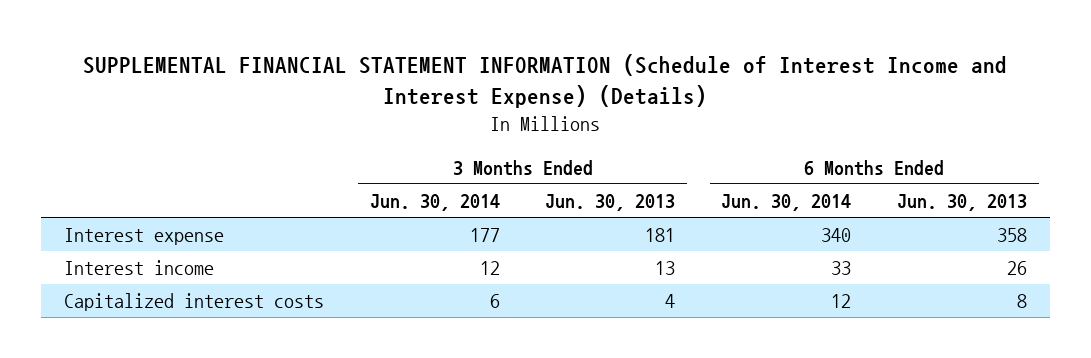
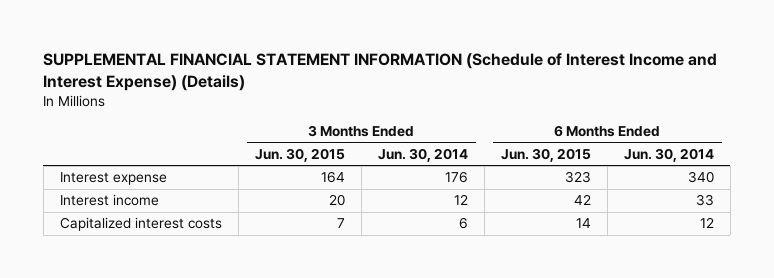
[545,193,676,211] Jun. 30, 2013 -> none
[897,193,1028,211] Jun. 30, 2013 -> none
none -> [254,147,345,162] Jun. 30, 2015
none -> [500,147,591,162] Jun. 30, 2015
[469,228,500,243] 177 -> [444,171,468,184] 176

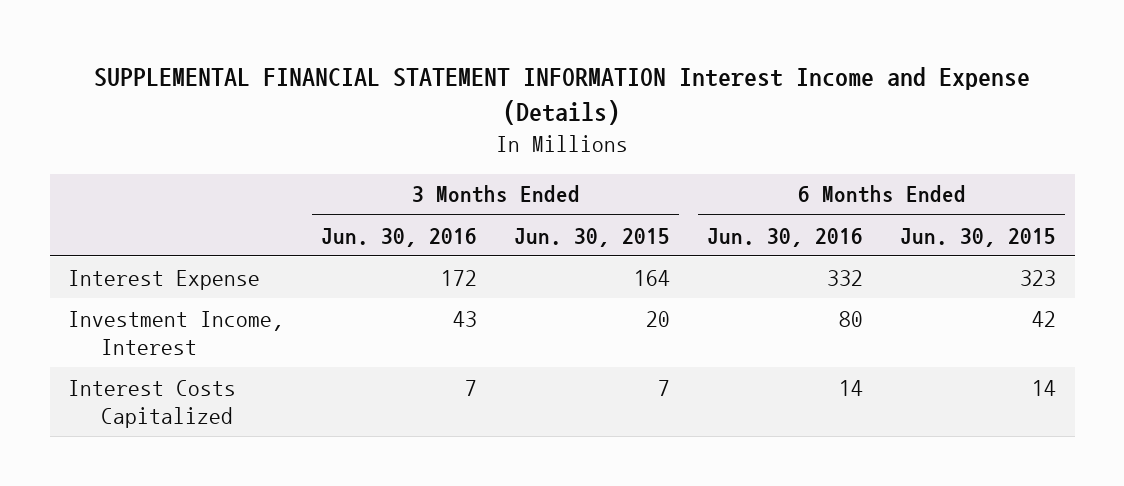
[43,53,718,91] SUPPLEMENTAL FINANCIAL STATEMENT INFORMATION (Schedule of Interest Income and Interest Expense) (Details) -> [94,66,1031,126] SUPPLEMENTAL FINANCIAL STATEMENT INFORMATION Interest Income and Expense (Details)
[377,147,468,162] Jun. 30, 2014 -> none
[623,147,714,162] Jun. 30, 2014 -> none
none -> [321,227,478,247] Jun. 30, 2016
none -> [707,227,864,247] Jun. 30, 2016
[59,172,167,186] Interest expense -> [68,269,261,290] Interest Expense
[59,194,159,207] Interest income -> [68,310,285,356] Investment Income, Interest
[59,217,222,232] Capitalized interest costs -> [68,379,237,429] Interest Costs Capitalized

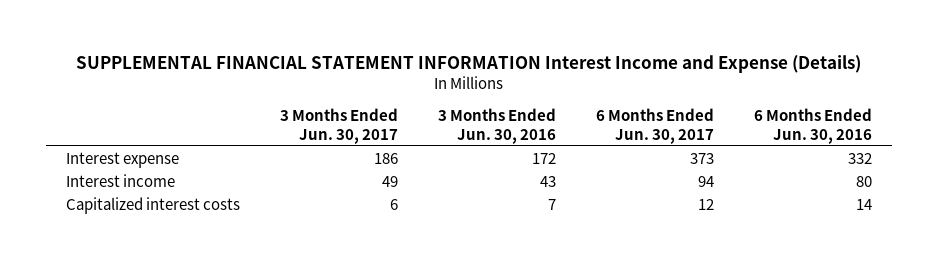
[514,227,671,247] Jun. 30, 2015 -> none
[900,227,1057,247] Jun. 30, 2015 -> none
none -> [280,107,399,144] 3 Months Ended Jun. 30, 2017
none -> [595,107,714,144] 6 Months Ended Jun. 30, 2017
[68,269,261,290] Interest Expense -> [66,151,180,168] Interest expense
[68,310,285,356] Investment Income, Interest -> [66,173,176,187] Interest income
[68,379,237,429] Interest Costs Capitalized -> [66,196,241,214] Capitalized interest costs

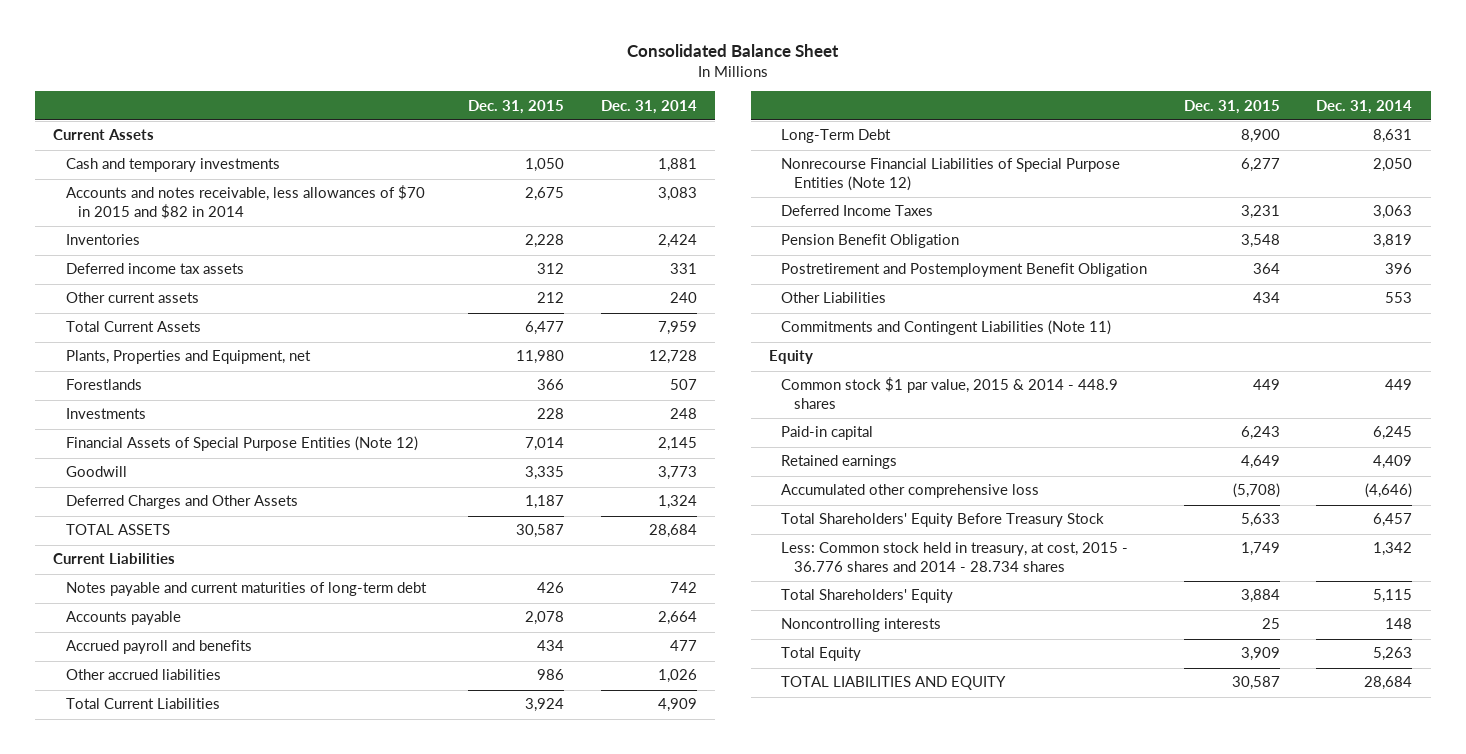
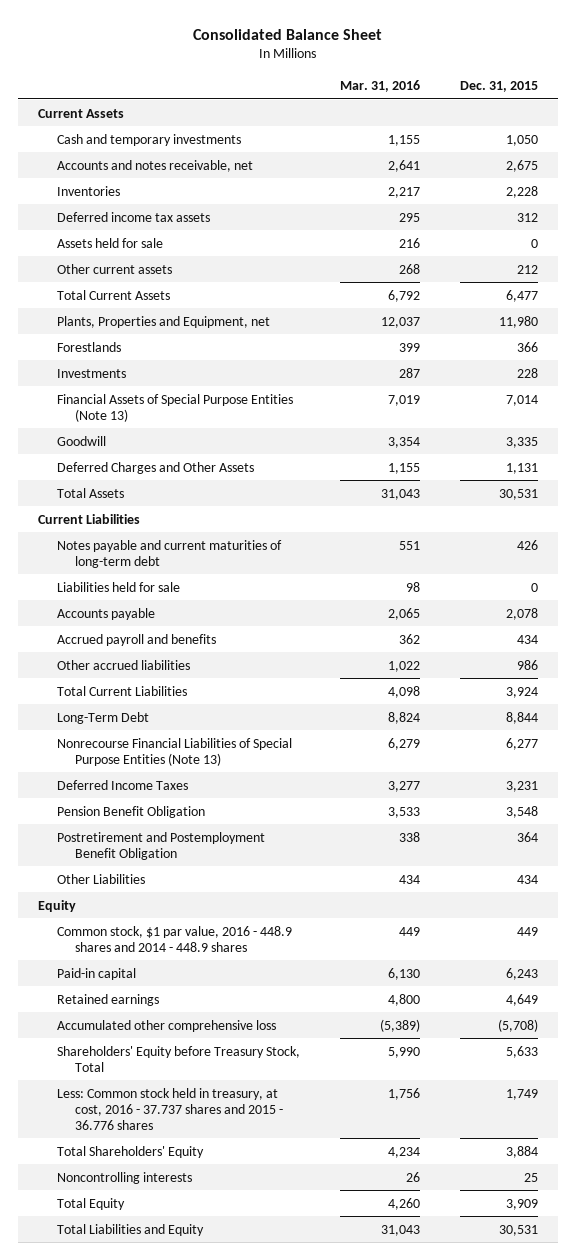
[600,99,697,114] Dec. 31, 2014 -> none
none -> [339,79,420,92] Mar. 31, 2016
[65,185,425,219] Accounts and notes receivable, less allowances of $70 in 2015 and $82 in 2014 -> [56,159,253,172] Accounts and notes receivable, net
none -> [56,237,163,248] Assets held for sale
[65,436,418,452] Financial Assets of Special Purpose Entities (Note 12) -> [56,393,293,422] Financial Assets of Special Purpose Entities (Note 13)
[525,495,565,510] 1,187 -> [506,462,539,474] 1,131
[65,524,170,536] TOTAL ASSETS -> [56,487,124,498] Total Assets
[516,524,565,539] 30,587 -> [499,488,539,500] 30,531
none -> [56,581,180,592] Liabilities held for sale
[1240,129,1280,144] 8,900 -> [506,711,539,724] 8,844
[781,158,1121,191] Nonrecourse Financial Liabilities of Special Purpose Entities (Note 12) -> [56,737,292,766] Nonrecourse Financial Liabilities of Special Purpose Entities (Note 13)
[781,320,1112,336] Commitments and Contingent Liabilities (Note 11) -> none
[781,377,1119,409] Common stock $1 par value, 2015 & 2014 - 448.9 shares -> [56,925,292,952] Common stock, $1 par value, 2016 - 448.9 shares and 2014 - 448.9 shares
[781,513,1105,528] Total Shareholders' Equity Before Treasury Stock -> [56,1045,300,1072] Shareholders' Equity before Treasury Stock, Total
[781,542,1129,572] Less: Common stock held in treasury, at cost, 2015 - 36.776 shares and 2014 - 28.734 shares -> [56,1087,283,1130] Less: Common stock held in treasury, at cost, 2016 - 37.737 shares and 2015 - 36.776 shares
[781,676,1007,691] TOTAL LIABILITIES AND EQUITY -> [56,1223,204,1236] Total Liabilities and Equity
[1231,676,1280,691] 30,587 -> [499,1224,539,1236] 30,531

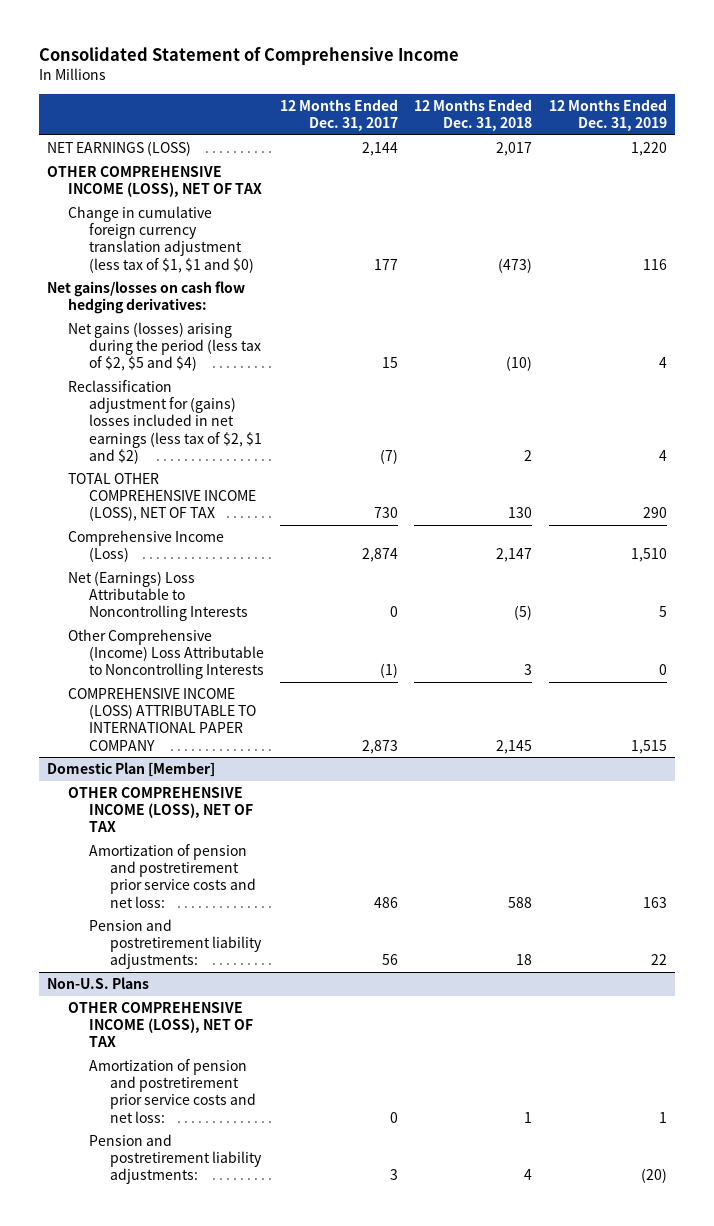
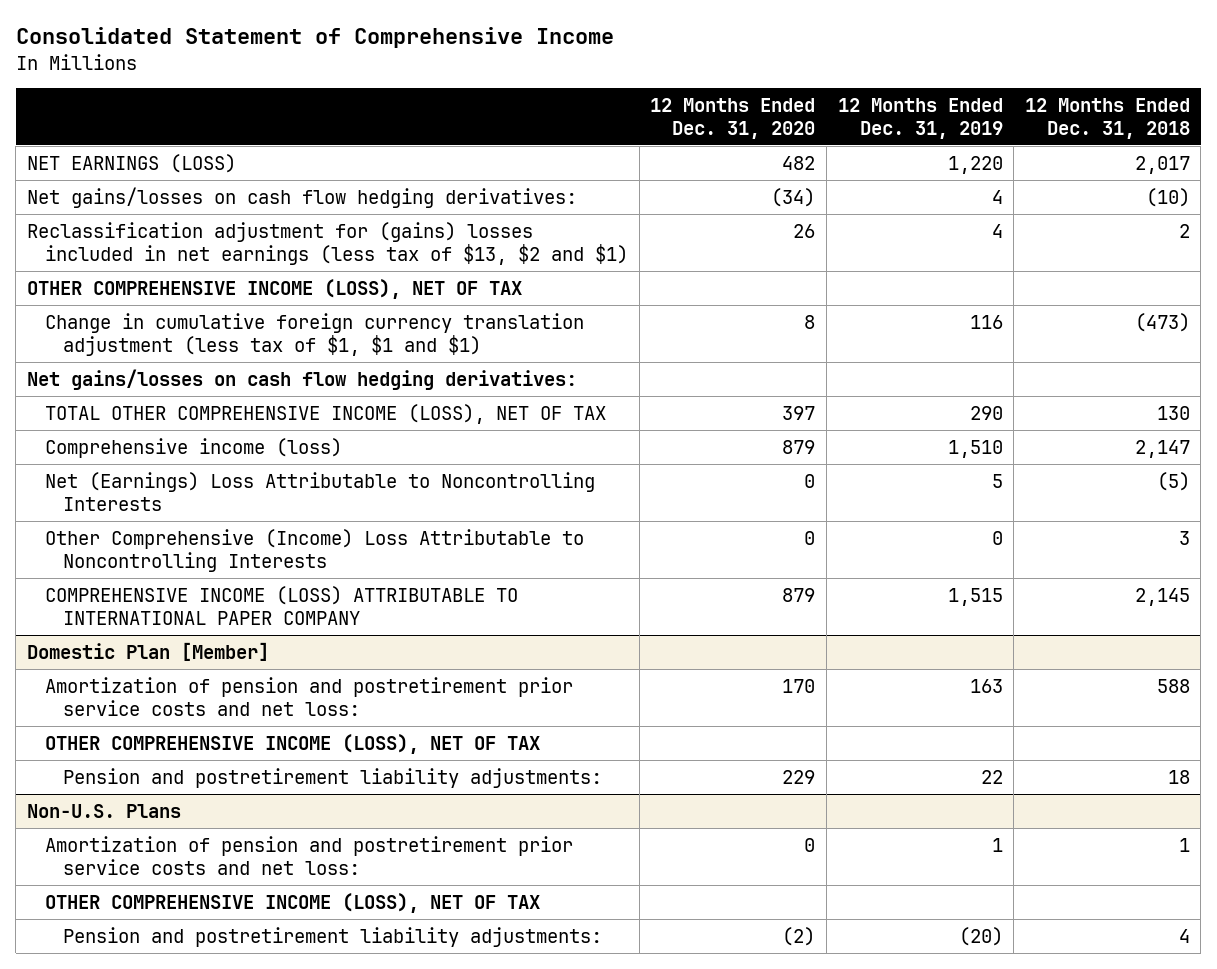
[280,99,399,132] 12 Months Ended Dec. 31, 2017 -> none
none -> [650,97,816,139] 12 Months Ended Dec. 31, 2020
none -> [26,186,577,208] Net gains/losses on cash flow hedging derivatives:
none -> [26,221,628,265] Reclassification adjustment for (gains) losses included in net earnings (less tax of $13, $2 and $1)
[67,206,254,273] Change in cumulative foreign currency translation adjustment (less tax of $1, $1 and $0) -> [44,312,584,356] Change in cumulative foreign currency translation adjustment (less tax of $1, $1 and $1)
[67,322,261,372] Net gains (losses) arising during the period (less tax of $2, $5 and $4) -> none
[67,380,262,464] Reclassification adjustment for (gains) losses included in net earnings (less tax of $2, $1 and $2) -> none
[67,530,224,563] Comprehensive Income (Loss) -> [44,437,342,458] Comprehensive income (loss)
[67,787,253,833] OTHER COMPREHENSIVE INCOME (LOSS), NET OF TAX -> [44,733,540,754] OTHER COMPREHENSIVE INCOME (LOSS), NET OF TAX
[67,1002,253,1048] OTHER COMPREHENSIVE INCOME (LOSS), NET OF TAX -> [44,892,540,913] OTHER COMPREHENSIVE INCOME (LOSS), NET OF TAX

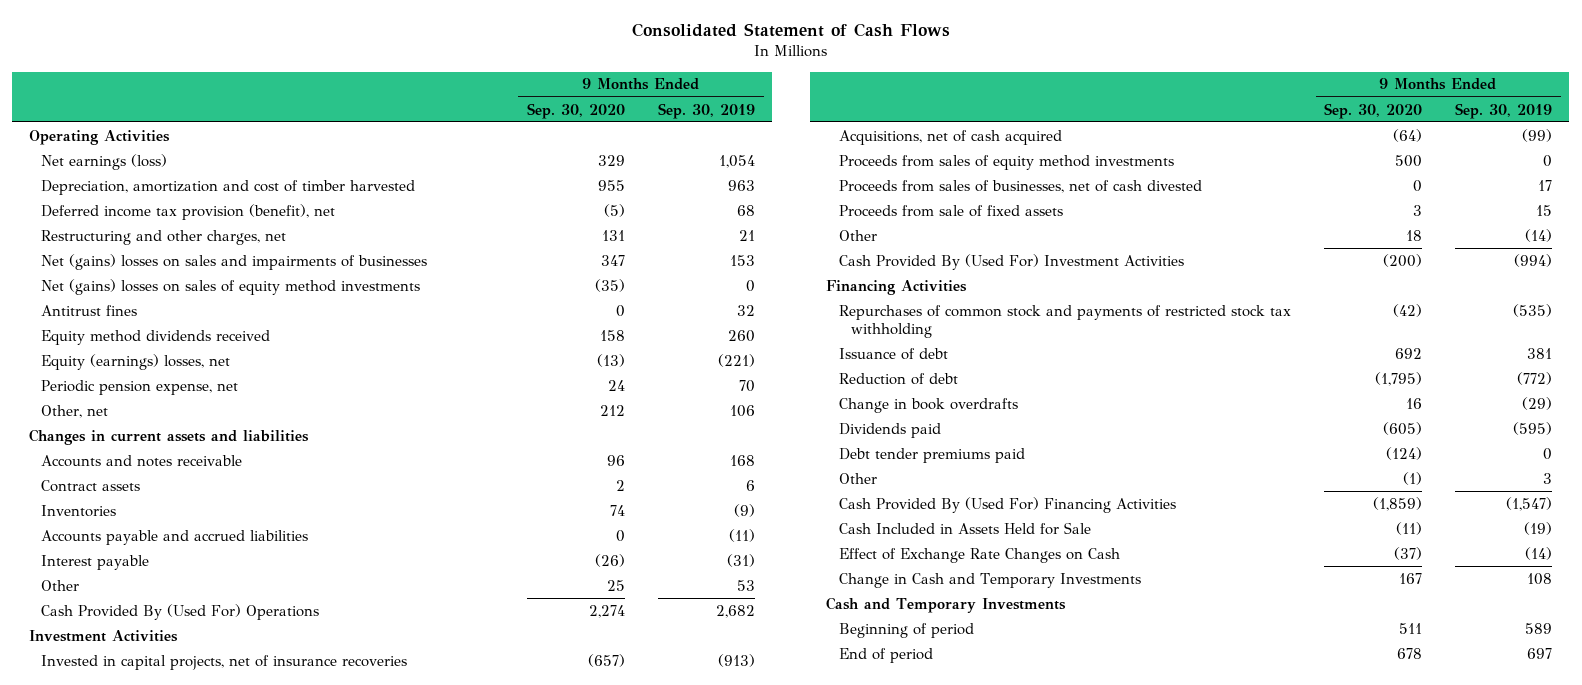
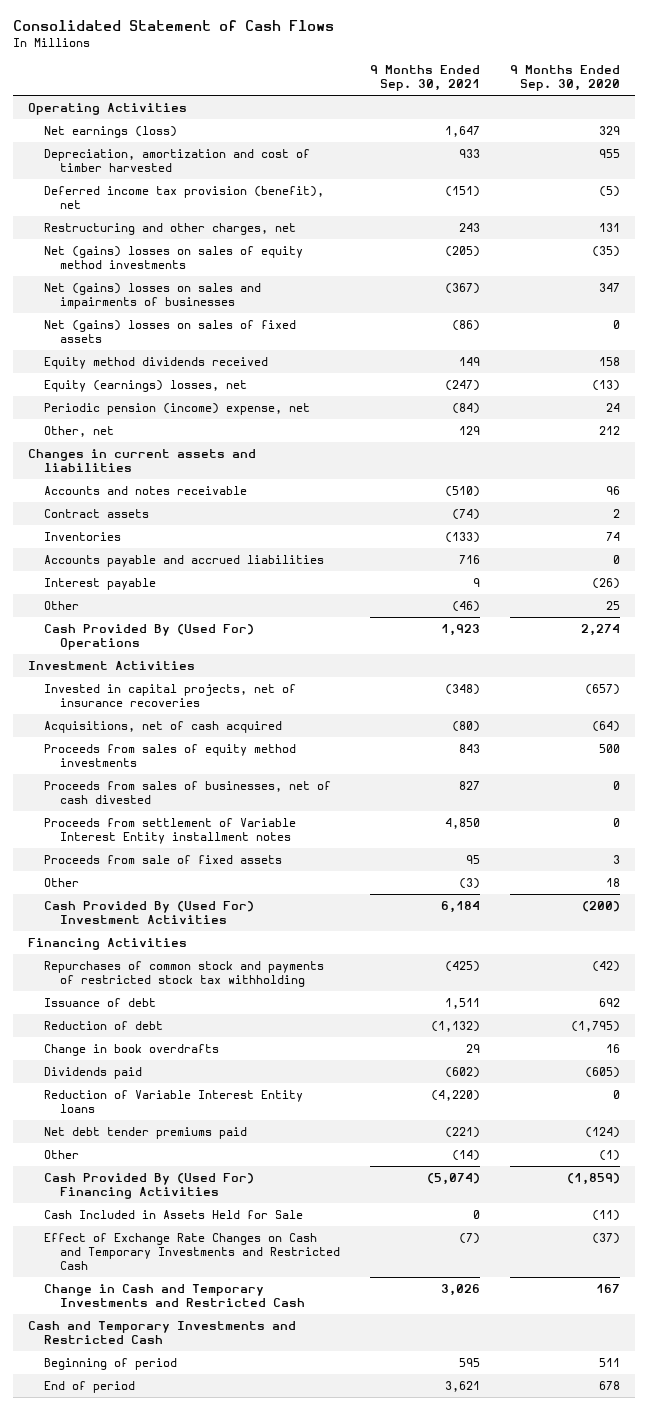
[658,102,756,119] Sep. 30, 2019 -> none
none -> [369,65,480,92] 9 Months Ended Sep. 30, 2021
[41,304,138,316] Antitrust fines -> none
[41,253,428,270] Net (gains) losses on sales and impairments of businesses -> [44,282,262,309] Net (gains) losses on sales and impairments of businesses
none -> [44,319,297,343] Net (gains) losses on sales of fixed assets
[41,379,239,395] Periodic pension expense, net -> [44,402,311,415] Periodic pension (income) expense, net
none -> [44,817,297,844] Proceeds from settlement of Variable Interest Entity installment notes
none -> [44,1089,304,1113] Reduction of Variable Interest Entity loans
[838,447,1025,463] Debt tender premiums paid -> [44,1126,248,1139] Net debt tender premiums paid
[838,547,1120,563] Effect of Exchange Rate Changes on Cash -> [44,1232,340,1270] Effect of Exchange Rate Changes on Cash and Temporary Investments and Restricted Cash
[838,572,1141,588] Change in Cash and Temporary Investments -> [44,1283,305,1307] Change in Cash and Temporary Investments and Restricted Cash
[826,596,1067,613] Cash and Temporary Investments -> [28,1320,297,1344] Cash and Temporary Investments and Restricted Cash

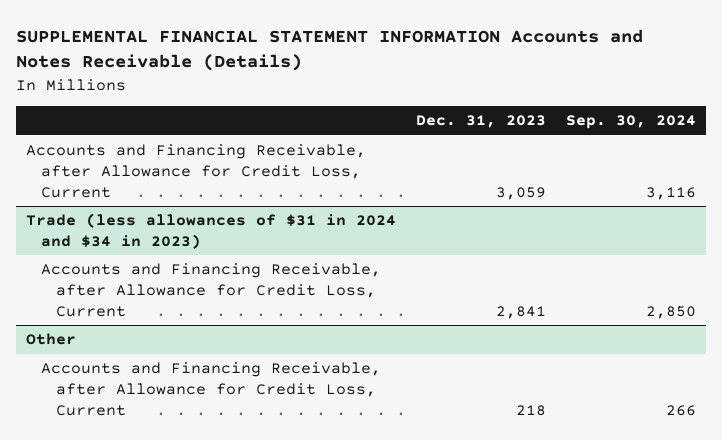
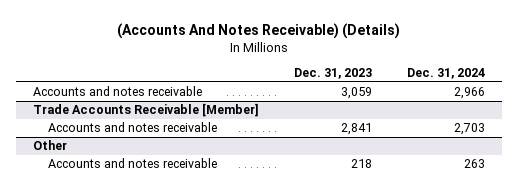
[16,28,644,72] SUPPLEMENTAL FINANCIAL STATEMENT INFORMATION Accounts and Notes Receivable (Details) -> [117,23,401,40] (Accounts And Notes Receivable) (Details)
[566,115,697,130] Sep. 30, 2024 -> none
none -> [406,68,485,80] Dec. 31, 2024
[26,144,367,198] Accounts and Financing Receivable, after Allowance for Credit Loss, Current -> [33,86,203,97] Accounts and notes receivable
[26,213,397,249] Trade (less allowances of $31 in 2024 and $34 in 2023) -> [33,103,260,118] Trade Accounts Receivable [Member]
[41,263,382,317] Accounts and Financing Receivable, after Allowance for Credit Loss, Current -> [48,122,218,133] Accounts and notes receivable
[41,362,382,416] Accounts and Financing Receivable, after Allowance for Credit Loss, Current -> [48,158,218,169] Accounts and notes receivable

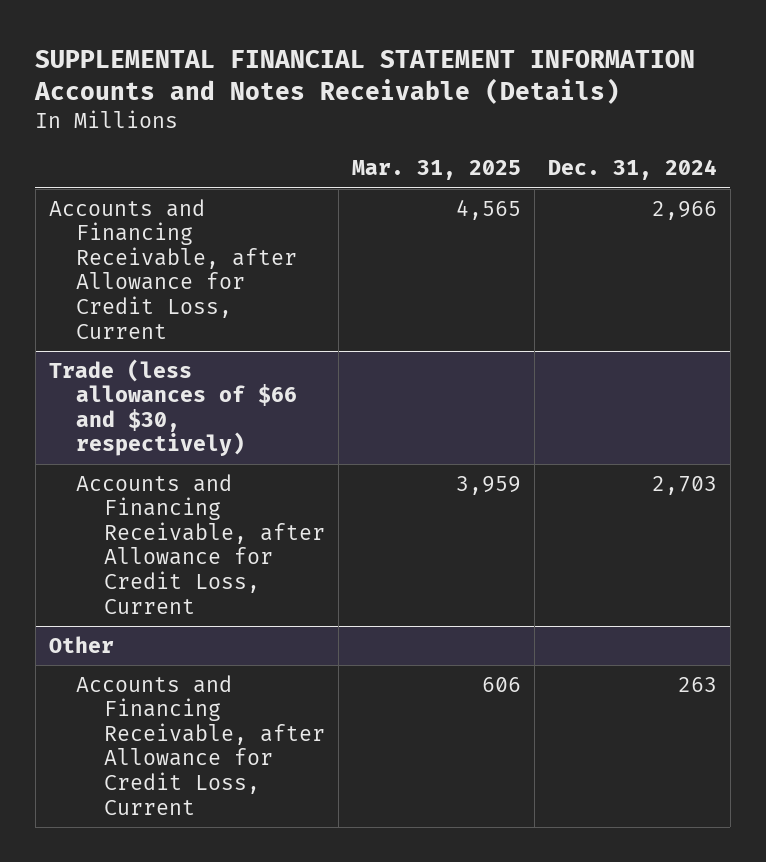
[117,23,401,40] (Accounts And Notes Receivable) (Details) -> [34,49,696,104] SUPPLEMENTAL FINANCIAL STATEMENT INFORMATION Accounts and Notes Receivable (Details)
[294,68,373,80] Dec. 31, 2023 -> none
none -> [351,160,521,181] Mar. 31, 2025
[33,86,203,97] Accounts and notes receivable -> [48,198,298,339] Accounts and Financing Receivable, after Allowance for Credit Loss, Current
[33,103,260,118] Trade Accounts Receivable [Member] -> [48,358,298,457] Trade (less allowances of $66 and $30, respectively)
[48,122,218,133] Accounts and notes receivable -> [76,473,325,614] Accounts and Financing Receivable, after Allowance for Credit Loss, Current
[48,158,218,169] Accounts and notes receivable -> [76,674,325,815] Accounts and Financing Receivable, after Allowance for Credit Loss, Current

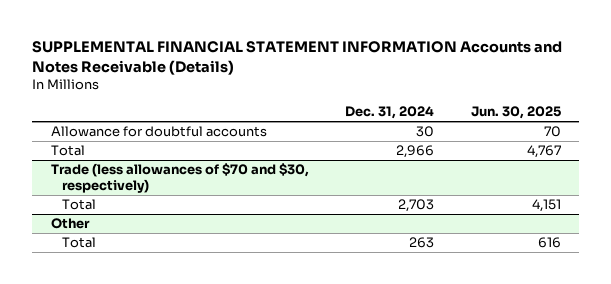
[351,160,521,181] Mar. 31, 2025 -> none
none -> [470,106,561,120] Jun. 30, 2025
none -> [50,126,267,138] Allowance for doubtful accounts
[48,198,298,339] Accounts and Financing Receivable, after Allowance for Credit Loss, Current -> [50,145,85,157] Total
[48,358,298,457] Trade (less allowances of $66 and $30, respectively) -> [50,163,309,194] Trade (less allowances of $70 and $30, respectively)
[76,473,325,614] Accounts and Financing Receivable, after Allowance for Credit Loss, Current -> [61,199,96,211] Total
[76,674,325,815] Accounts and Financing Receivable, after Allowance for Credit Loss, Current -> [61,237,96,249] Total

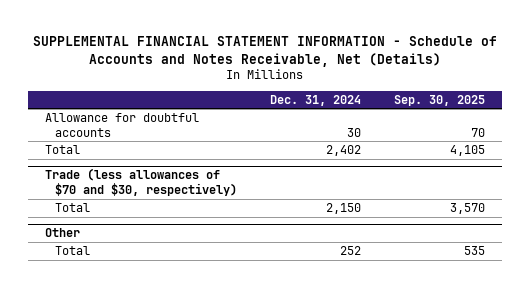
[32,41,563,75] SUPPLEMENTAL FINANCIAL STATEMENT INFORMATION Accounts and Notes Receivable (Details) -> [33,36,498,67] SUPPLEMENTAL FINANCIAL STATEMENT INFORMATION - Schedule of Accounts and Notes Receivable, Net (Details)
[470,106,561,120] Jun. 30, 2025 -> none
none -> [394,94,486,106] Sep. 30, 2025
[396,145,435,159] 2,966 -> [326,145,362,157] 2,402
[398,199,435,213] 2,703 -> [326,203,362,215] 2,150
[409,237,435,249] 263 -> [340,246,362,256] 252

